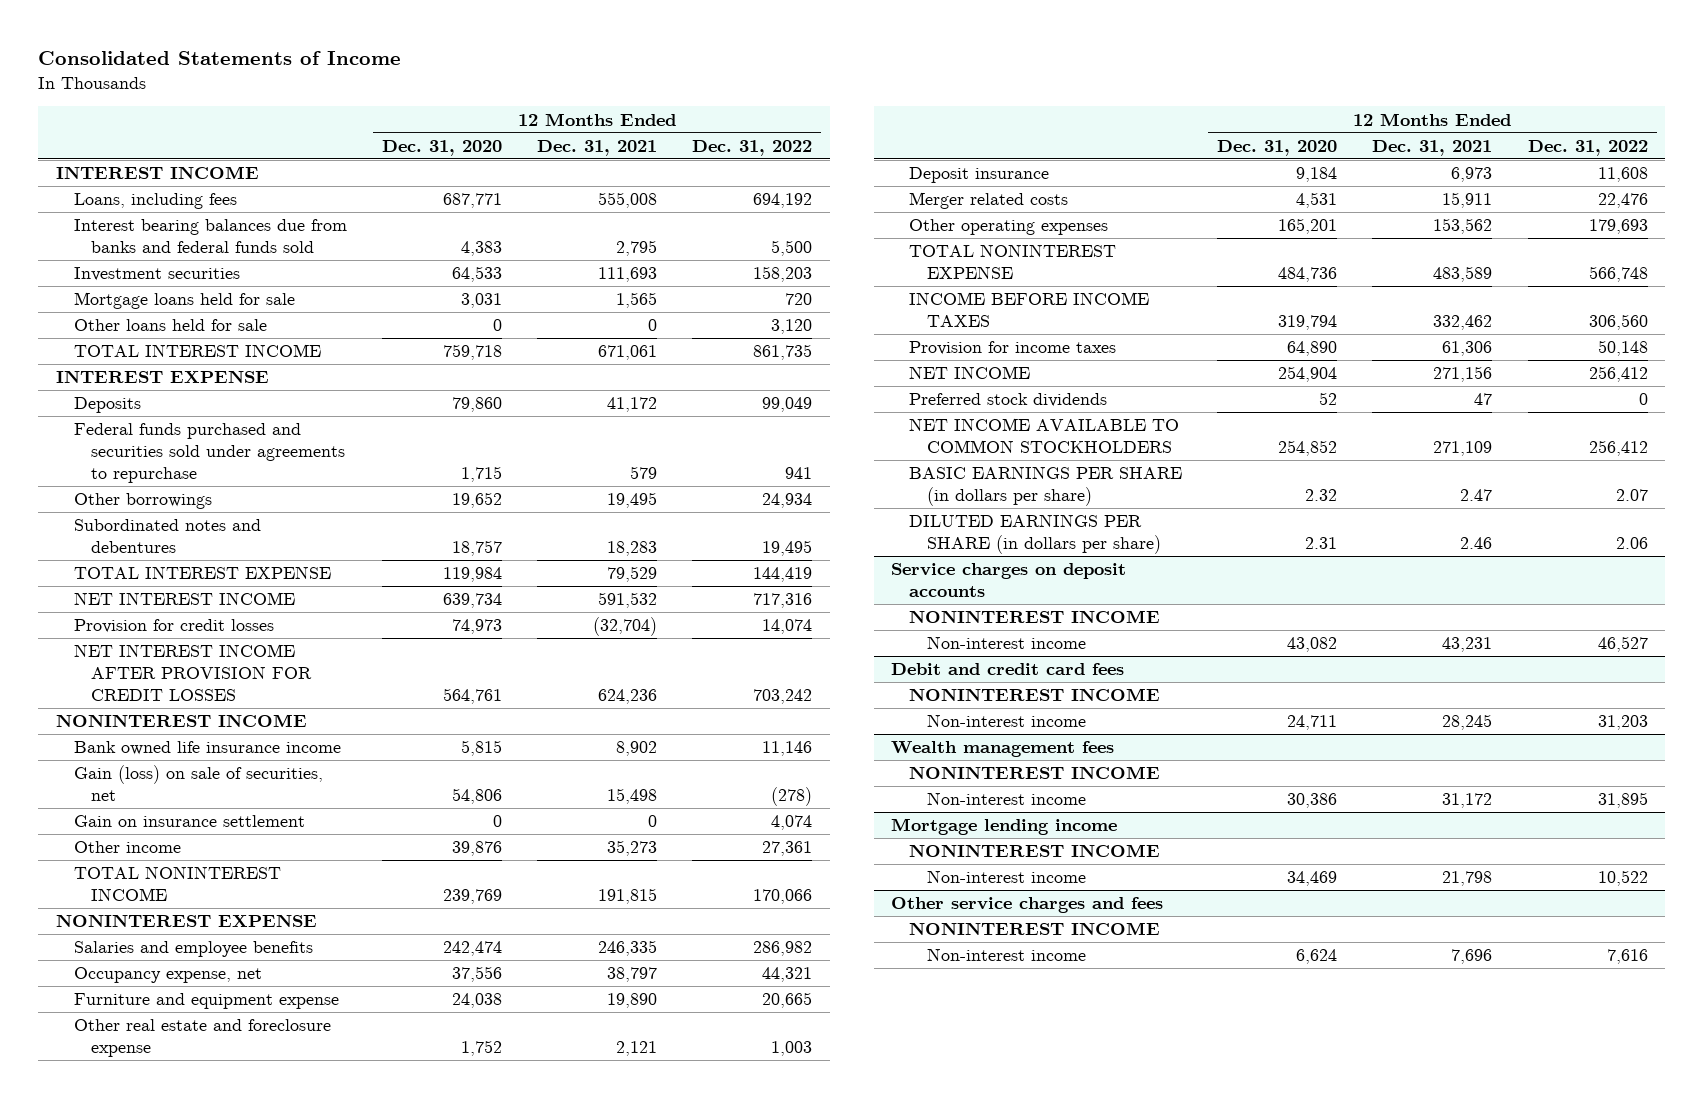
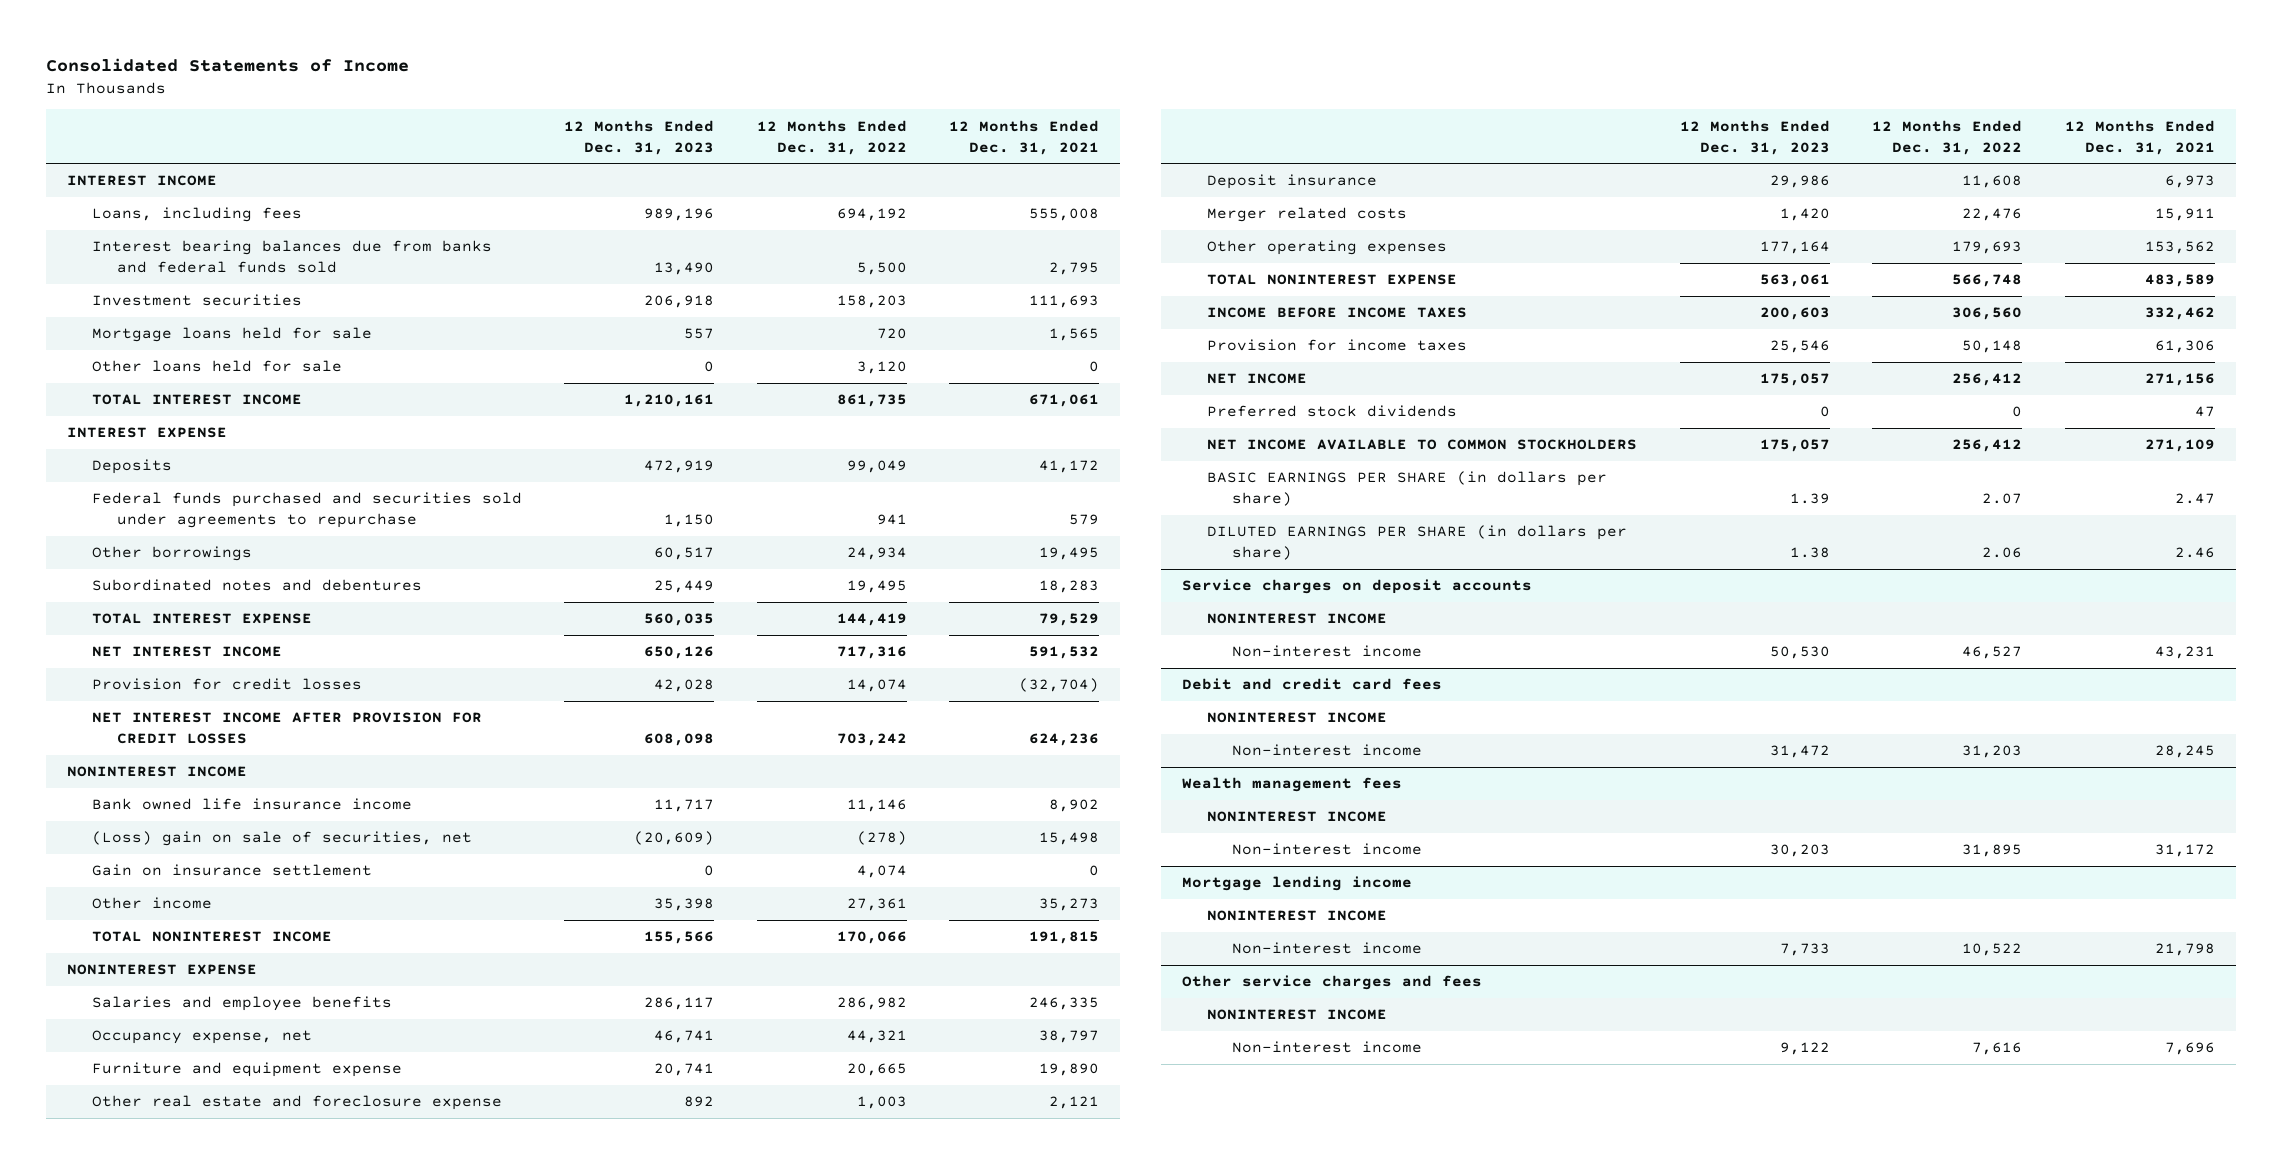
[382,139,503,156] Dec. 31, 2020 -> none
none -> [564,119,715,155] 12 Months Ended Dec. 31, 2023
[73,765,323,802] Gain (loss) on sale of securities, net -> [91,831,472,847] (Loss) gain on sale of securities, net

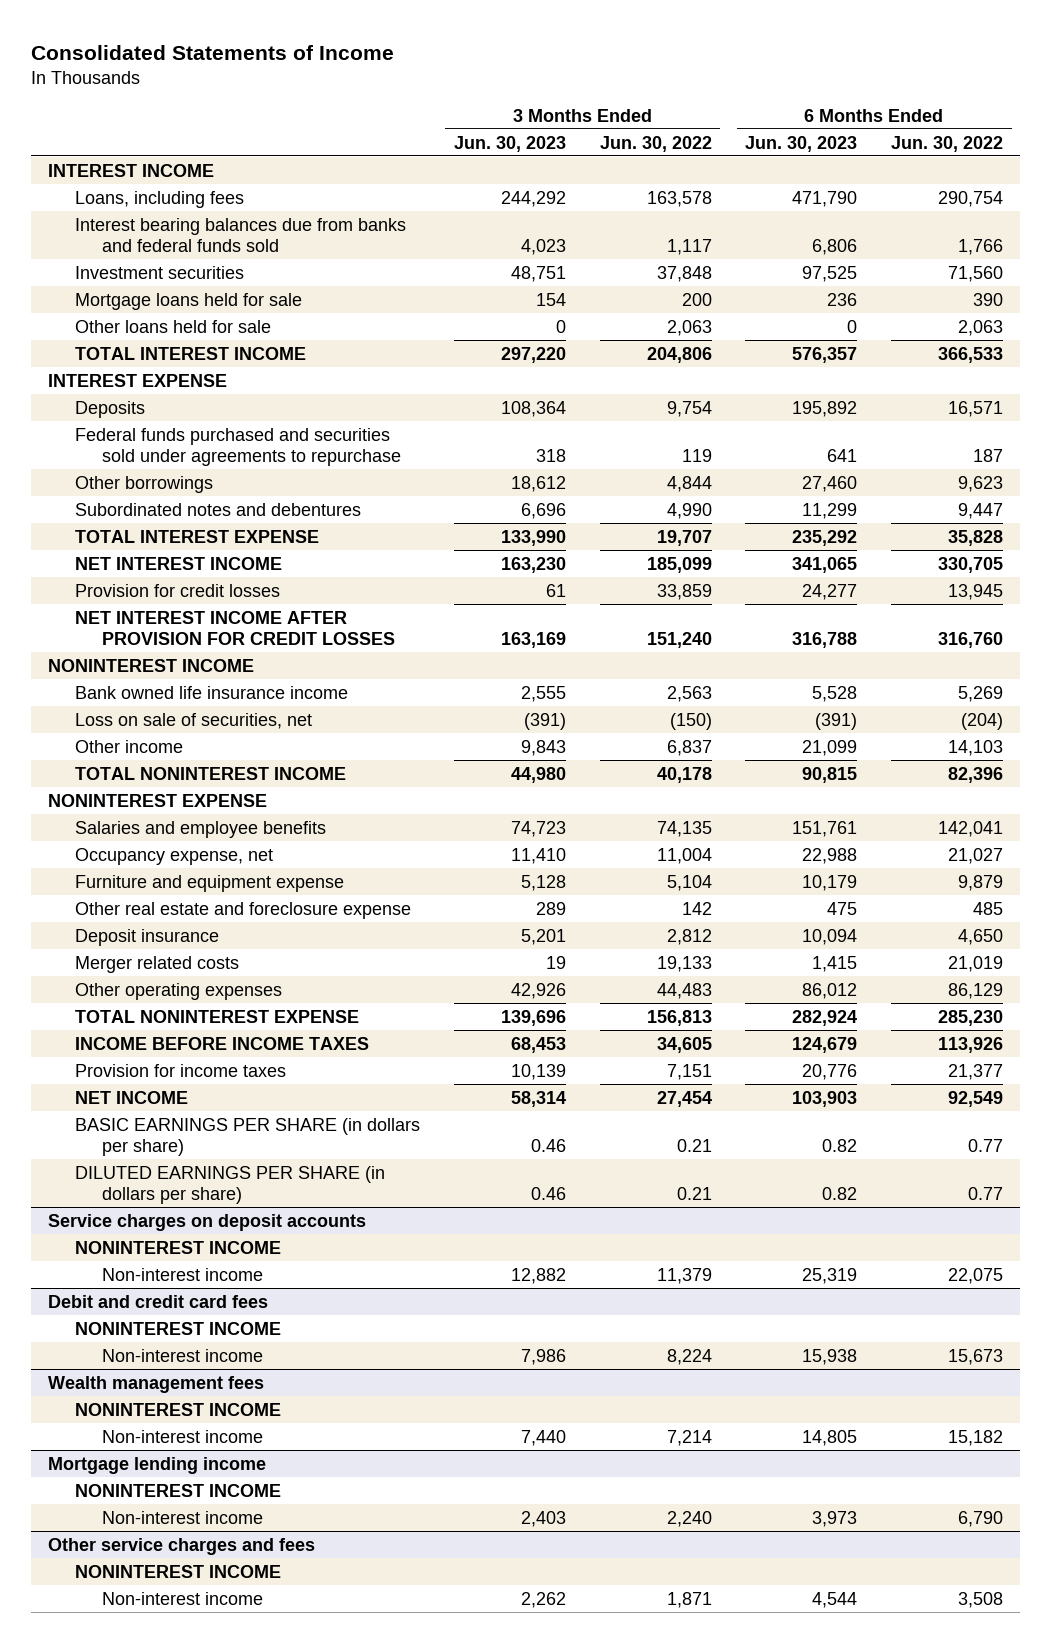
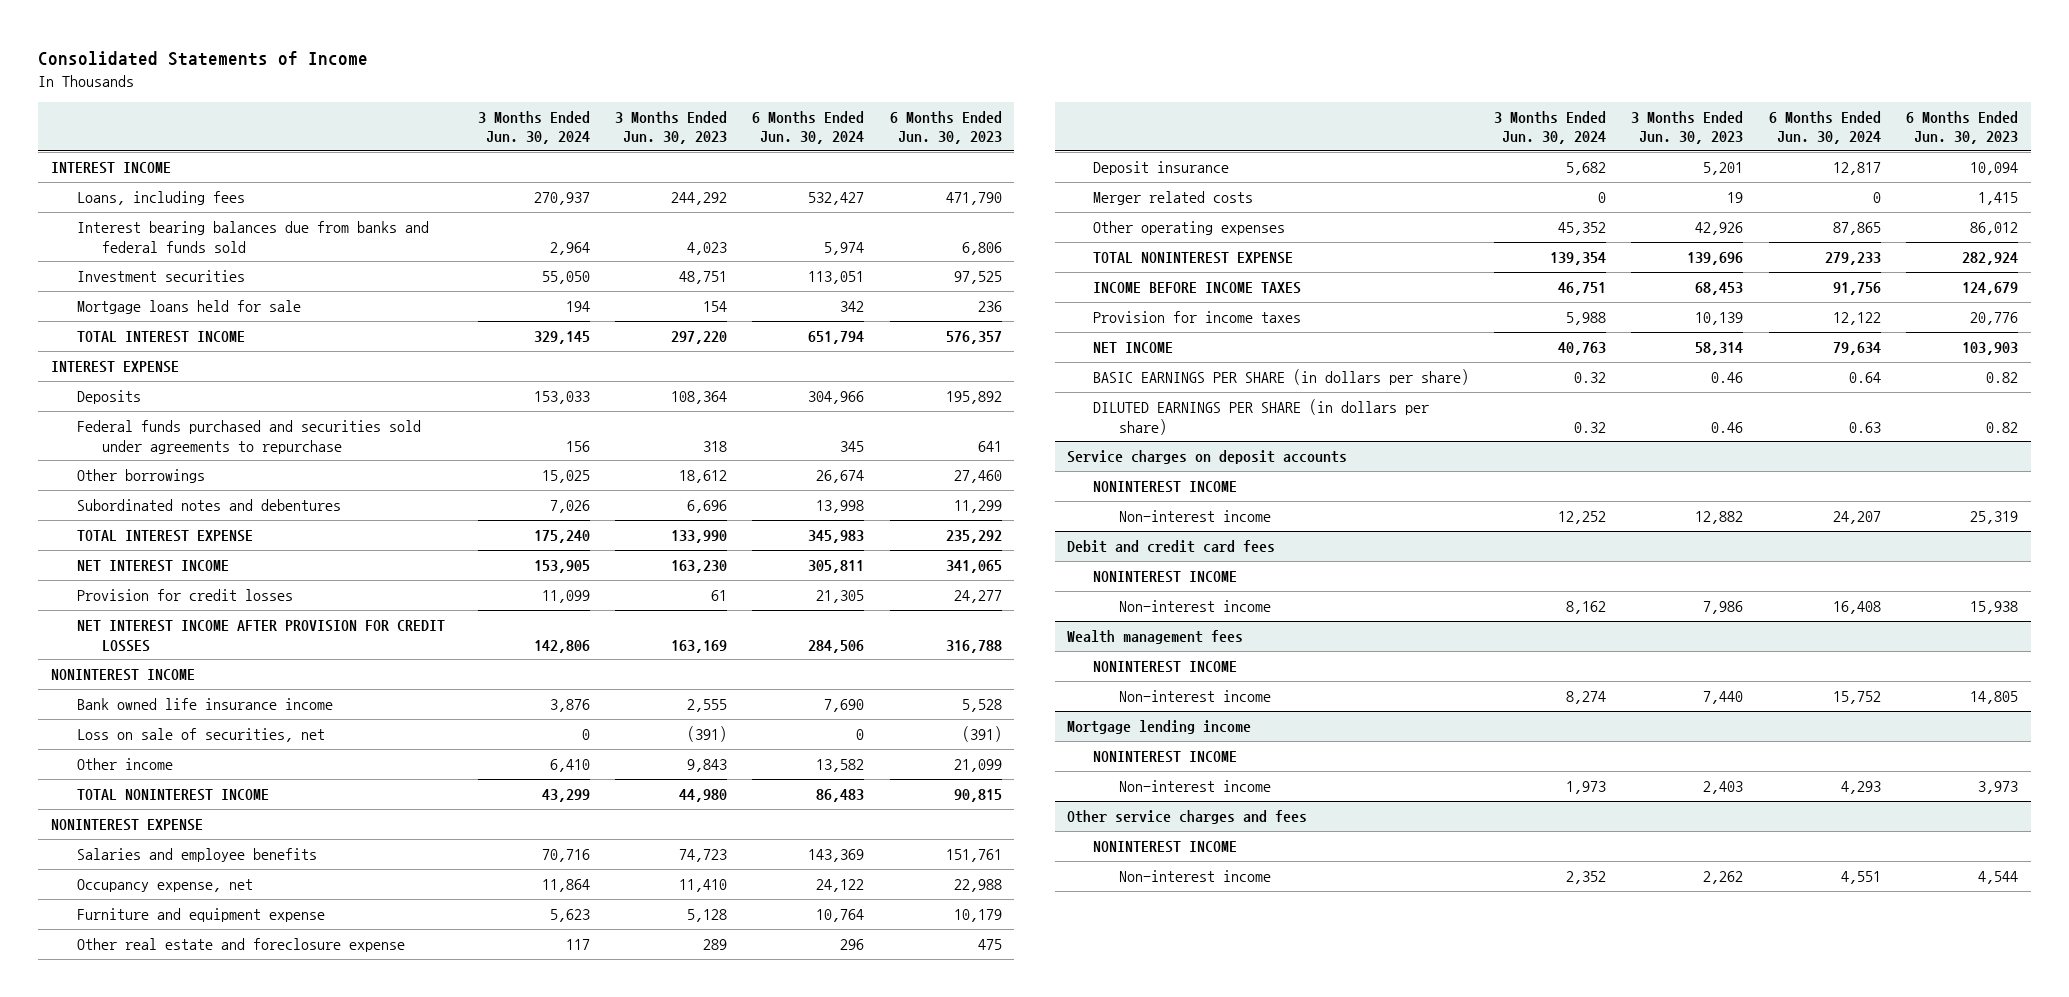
[599,135,712,152] Jun. 30, 2022 -> none
[891,135,1004,152] Jun. 30, 2022 -> none
none -> [477,110,590,145] 3 Months Ended Jun. 30, 2024
none -> [752,110,865,145] 6 Months Ended Jun. 30, 2024
[75,319,272,333] Other loans held for sale -> none

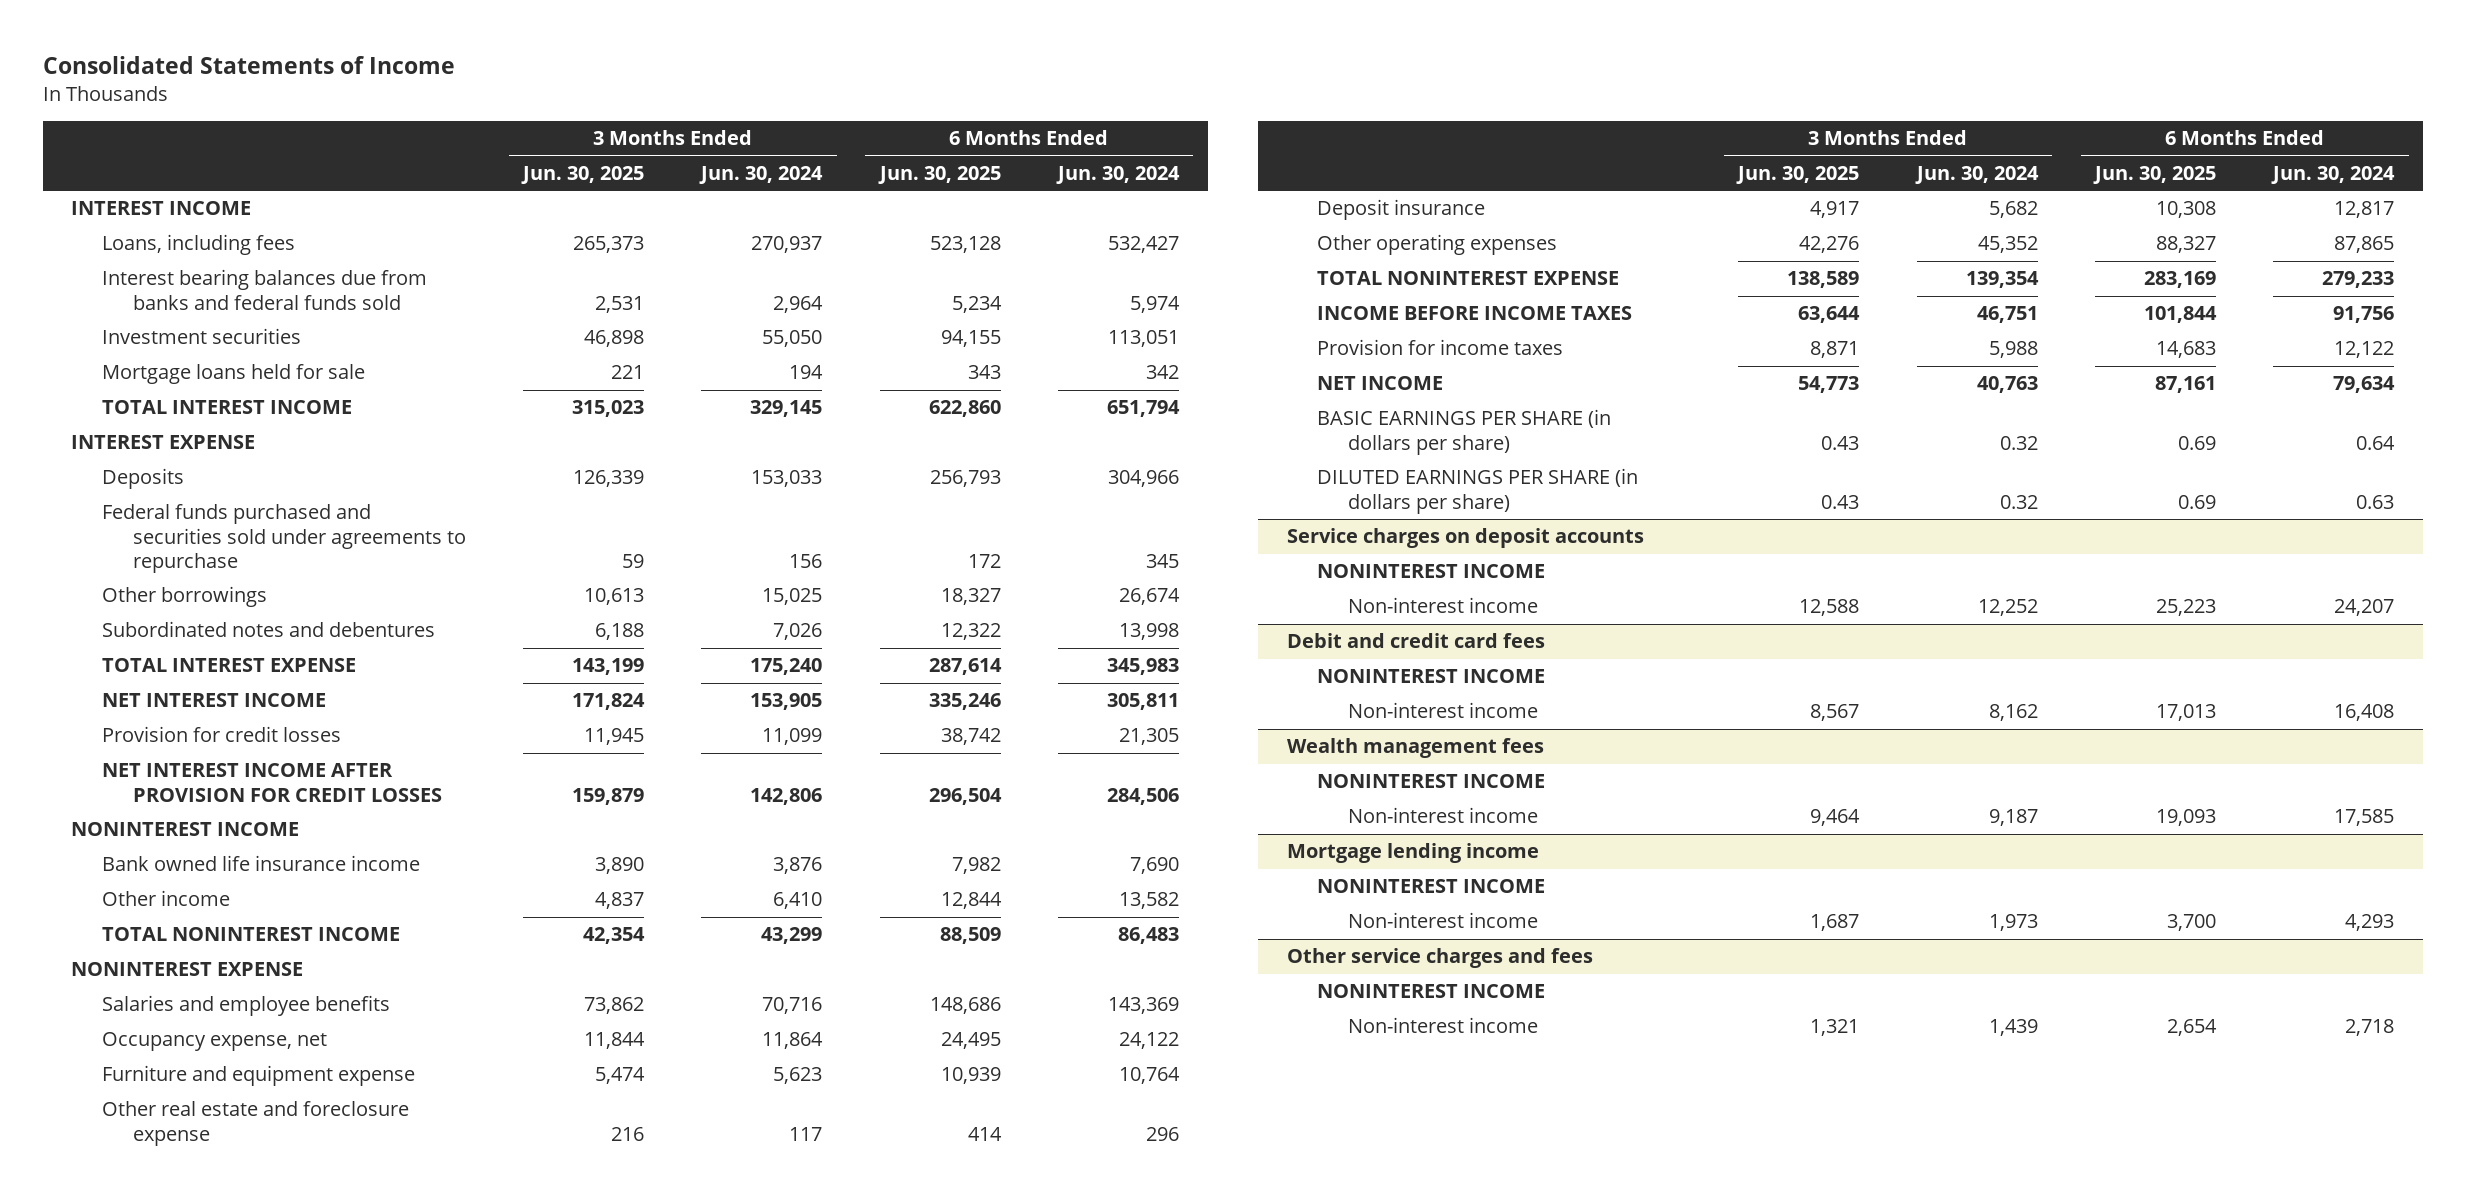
[615,110,728,145] 3 Months Ended Jun. 30, 2023 -> none
[889,110,1002,145] 6 Months Ended Jun. 30, 2023 -> none
none -> [521,165,645,184] Jun. 30, 2025
none -> [877,165,1001,184] Jun. 30, 2025
[76,728,325,743] Loss on sale of securities, net -> none
[1092,191,1253,206] Merger related costs -> none
[1566,691,1607,705] 8,274 -> [1988,809,2038,827] 9,187
[1832,691,1881,705] 15,752 -> [2334,809,2395,827] 17,585
[1566,871,1607,885] 2,352 -> [1988,1019,2038,1037] 1,439
[1840,871,1881,885] 4,551 -> [2345,1019,2395,1037] 2,718

